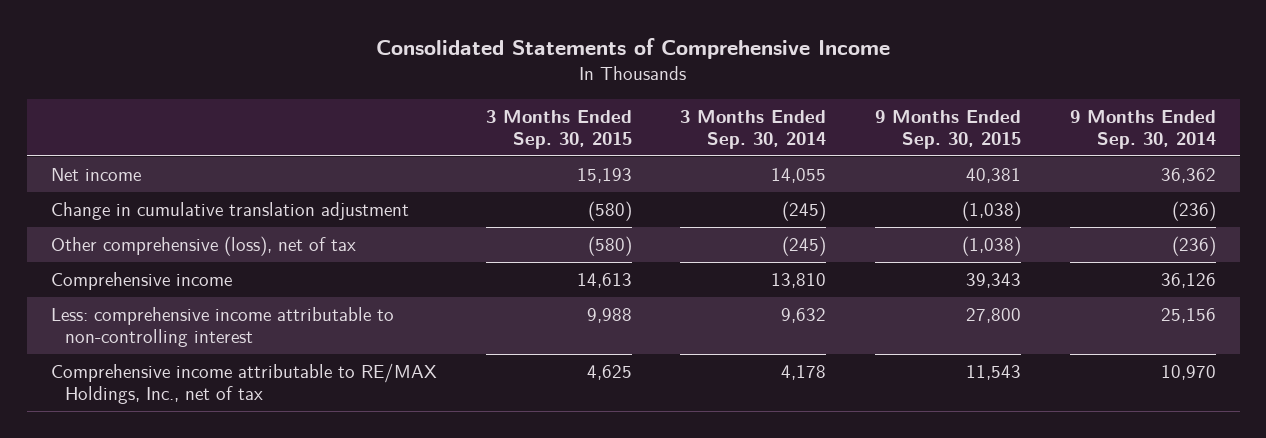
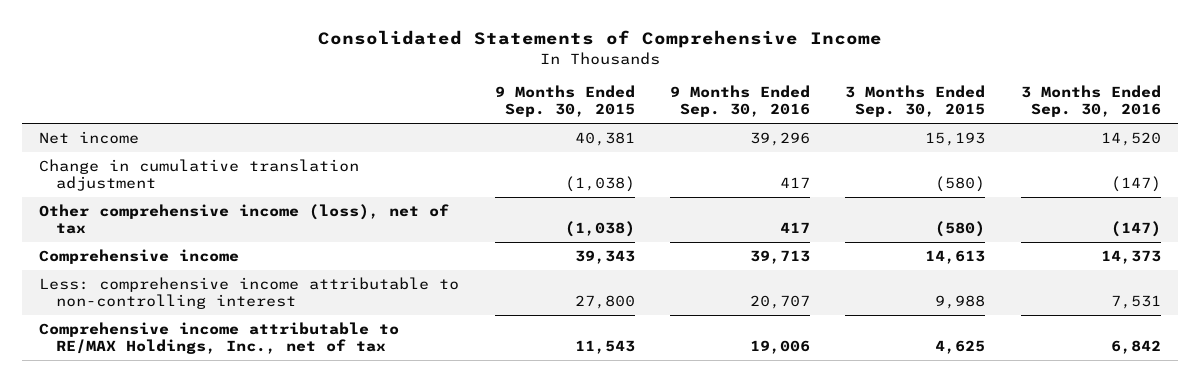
[680,110,827,149] 3 Months Ended Sep. 30, 2014 -> none
[1069,110,1216,149] 9 Months Ended Sep. 30, 2014 -> none
none -> [670,85,811,118] 9 Months Ended Sep. 30, 2016
none -> [1020,85,1161,118] 3 Months Ended Sep. 30, 2016
[50,236,356,257] Other comprehensive (loss), net of tax -> [39,204,450,235] Other comprehensive income (loss), net of tax

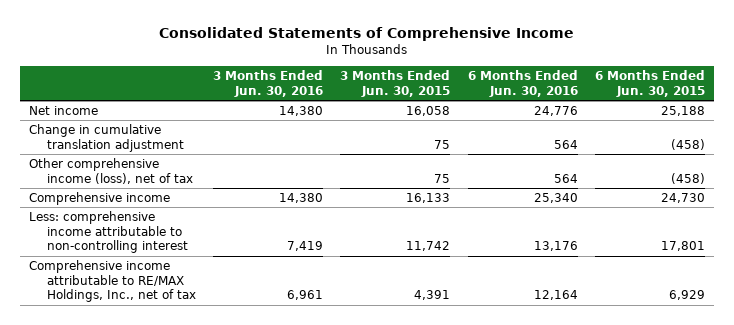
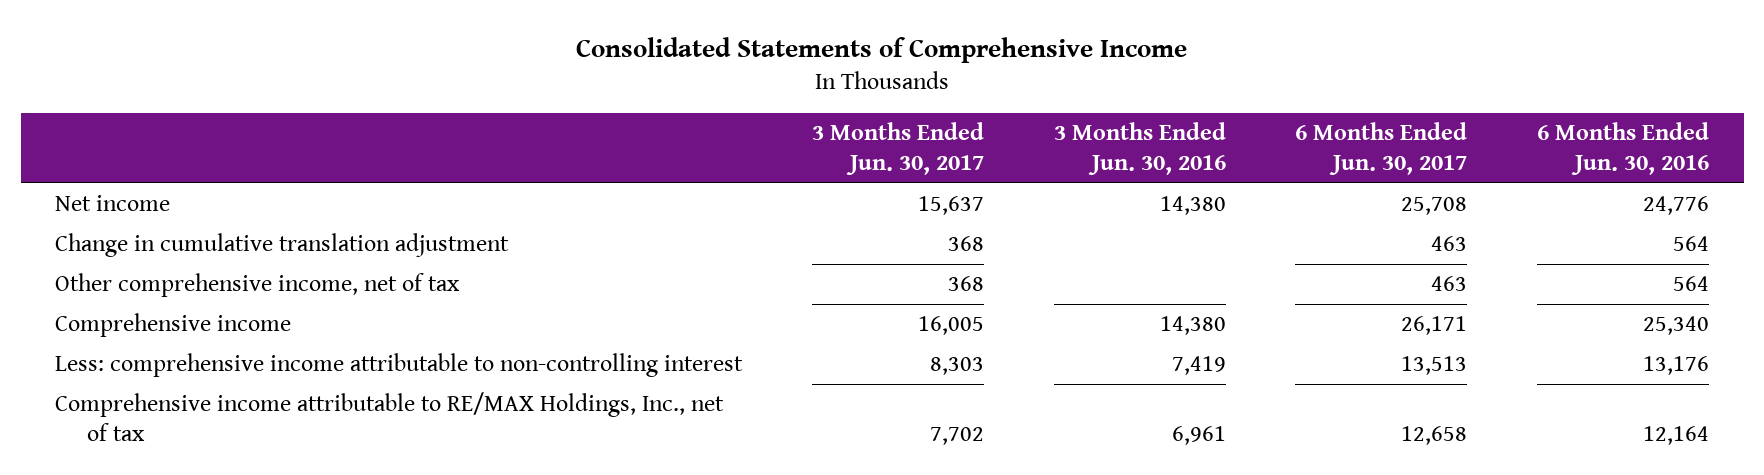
[340,70,451,97] 3 Months Ended Jun. 30, 2015 -> none
[595,70,706,97] 6 Months Ended Jun. 30, 2015 -> none
none -> [812,122,985,176] 3 Months Ended Jun. 30, 2017
none -> [1295,122,1468,176] 6 Months Ended Jun. 30, 2017
[28,158,193,184] Other comprehensive income (loss), net of tax -> [55,273,461,298] Other comprehensive income, net of tax

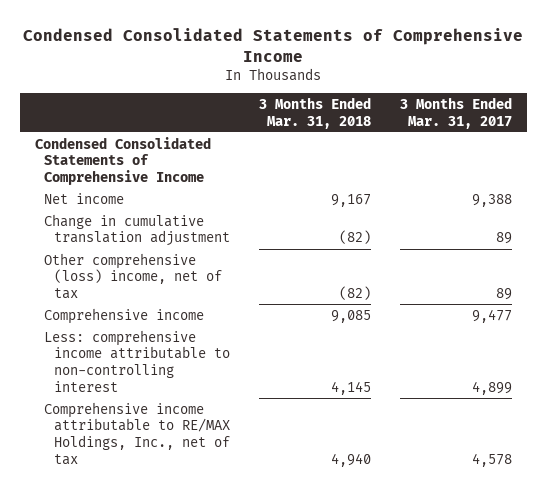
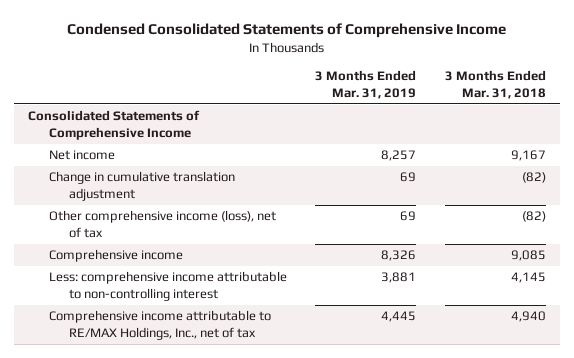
[400,96,513,129] 3 Months Ended Mar. 31, 2017 -> none
none -> [315,70,417,99] 3 Months Ended Mar. 31, 2019
[34,136,211,186] Condensed Consolidated Statements of Comprehensive Income -> [28,110,201,141] Consolidated Statements of Comprehensive Income
[44,252,222,300] Other comprehensive (loss) income, net of tax -> [48,210,276,239] Other comprehensive income (loss), net of tax

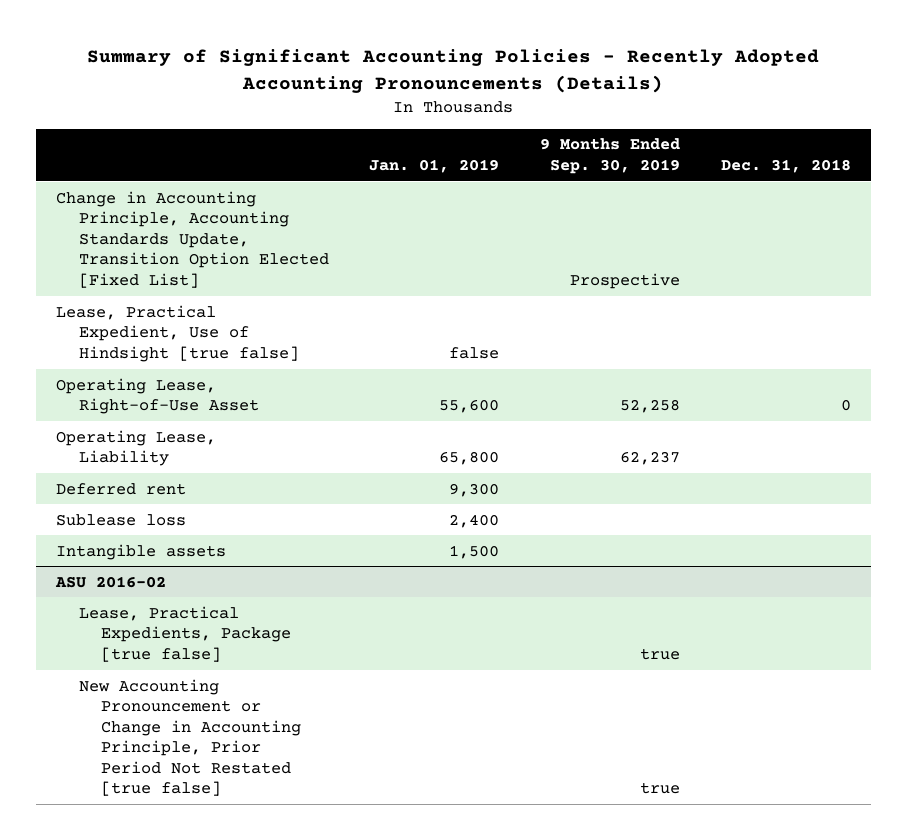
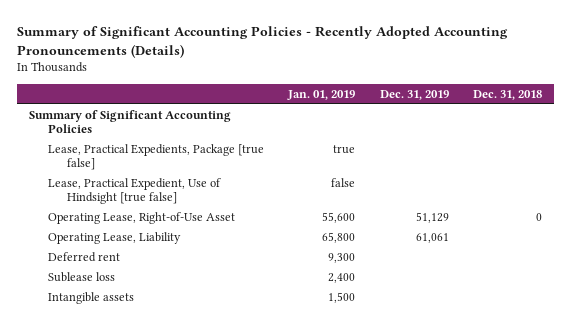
[539,138,680,174] 9 Months Ended Sep. 30, 2019 -> none
none -> [379,89,449,100] Dec. 31, 2019
[56,190,329,288] Change in Accounting Principle, Accounting Standards Update, Transition Option Elected [Fixed List] -> none
none -> [28,110,231,134] Summary of Significant Accounting Policies
none -> [47,144,264,171] Lease, Practical Expedients, Package [true false]
[55,575,167,588] ASU 2016-02 -> none
[78,605,292,662] Lease, Practical Expedients, Package [true false] -> none
[78,678,302,797] New Accounting Pronouncement or Change in Accounting Principle, Prior Period Not Restated [true false] -> none

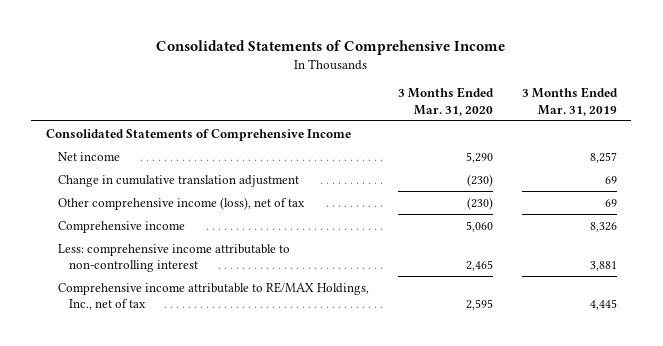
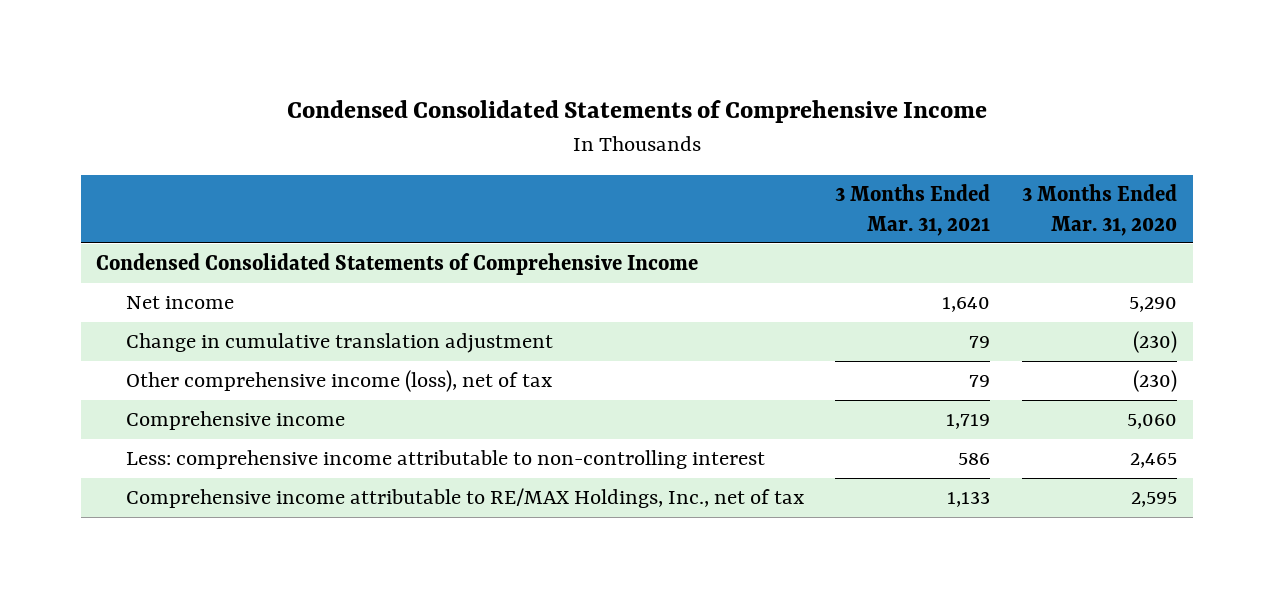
[156,40,506,56] Consolidated Statements of Comprehensive Income -> [286,100,987,124] Condensed Consolidated Statements of Comprehensive Income
[521,87,618,116] 3 Months Ended Mar. 31, 2019 -> none
none -> [835,184,991,236] 3 Months Ended Mar. 31, 2021
[45,128,351,141] Consolidated Statements of Comprehensive Income -> [96,253,699,276] Condensed Consolidated Statements of Comprehensive Income

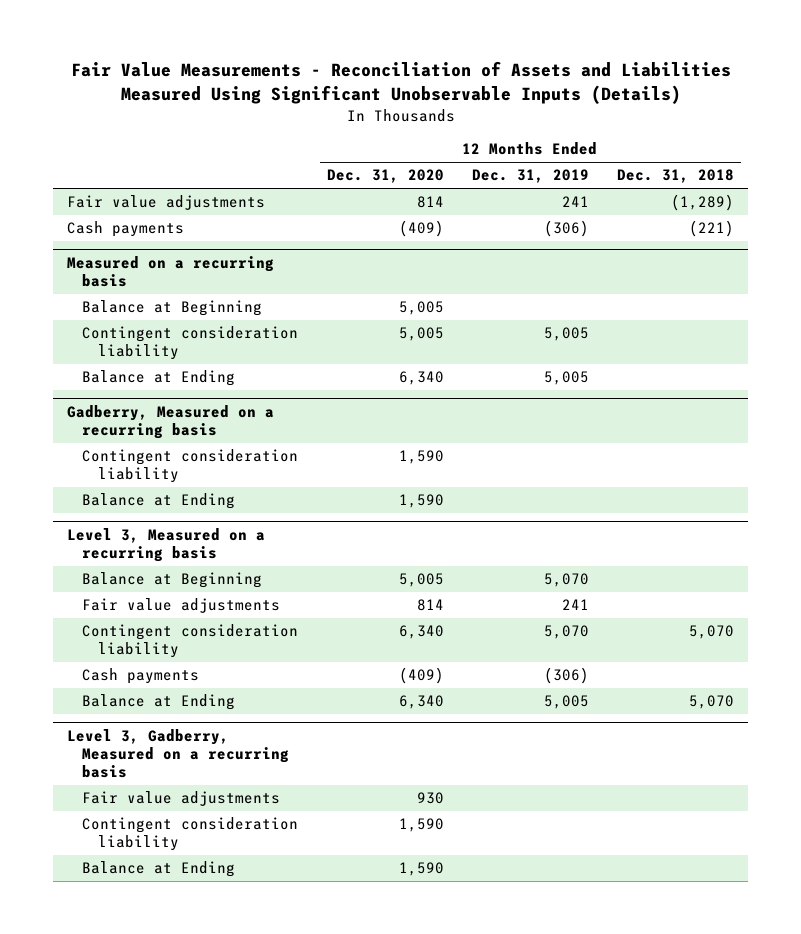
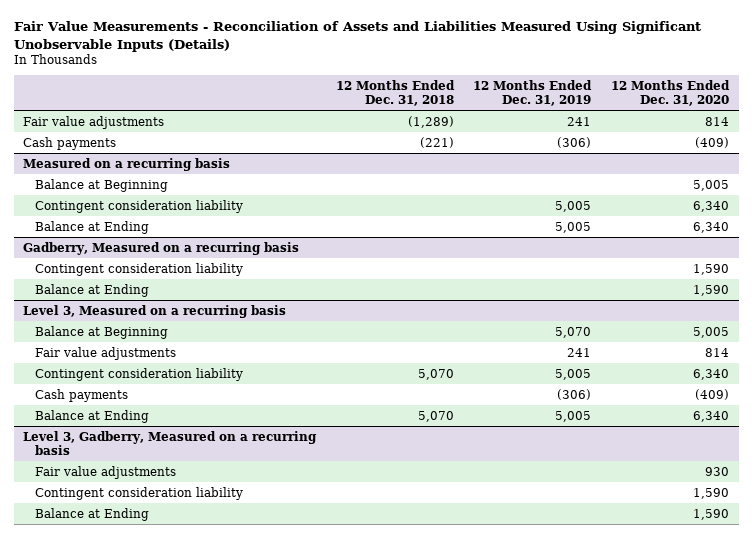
[398,327,444,342] 5,005 -> [692,200,729,212] 6,340
[543,625,589,640] 5,070 -> [555,368,592,380] 5,005

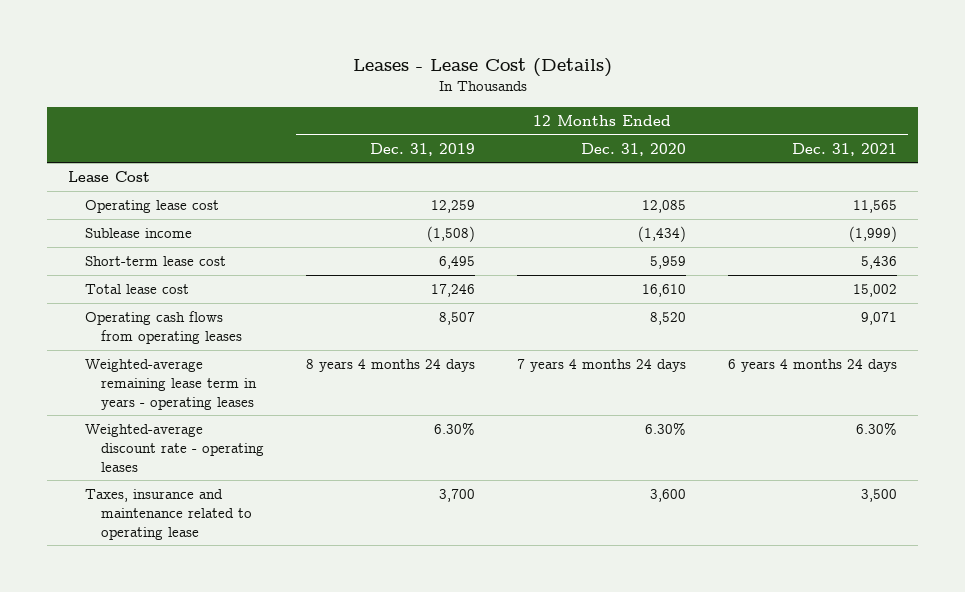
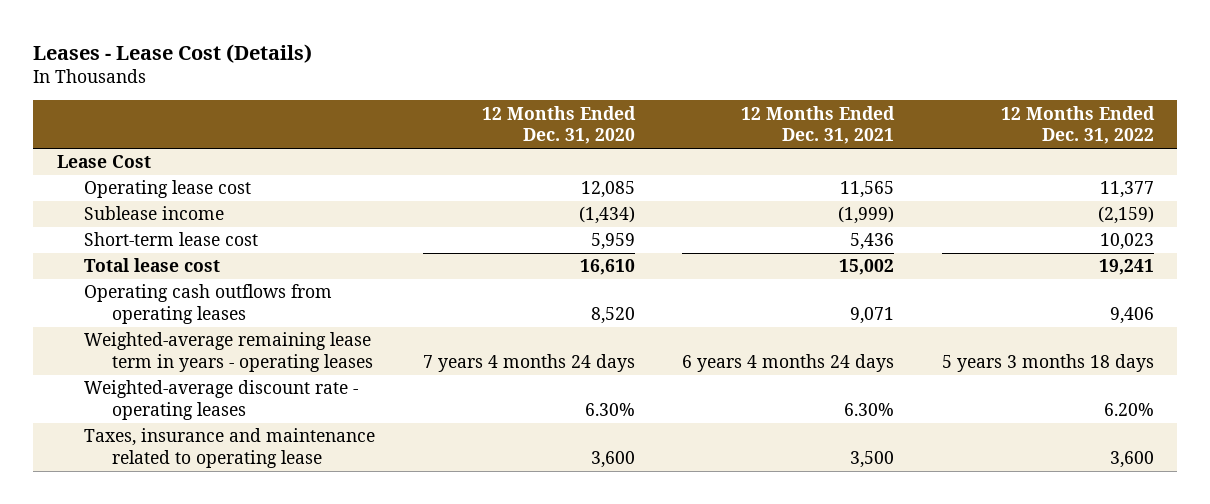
[370,142,476,156] Dec. 31, 2019 -> none
none -> [1000,105,1155,145] 12 Months Ended Dec. 31, 2022
[84,311,243,344] Operating cash flows from operating leases -> [84,284,333,324] Operating cash outflows from operating leases

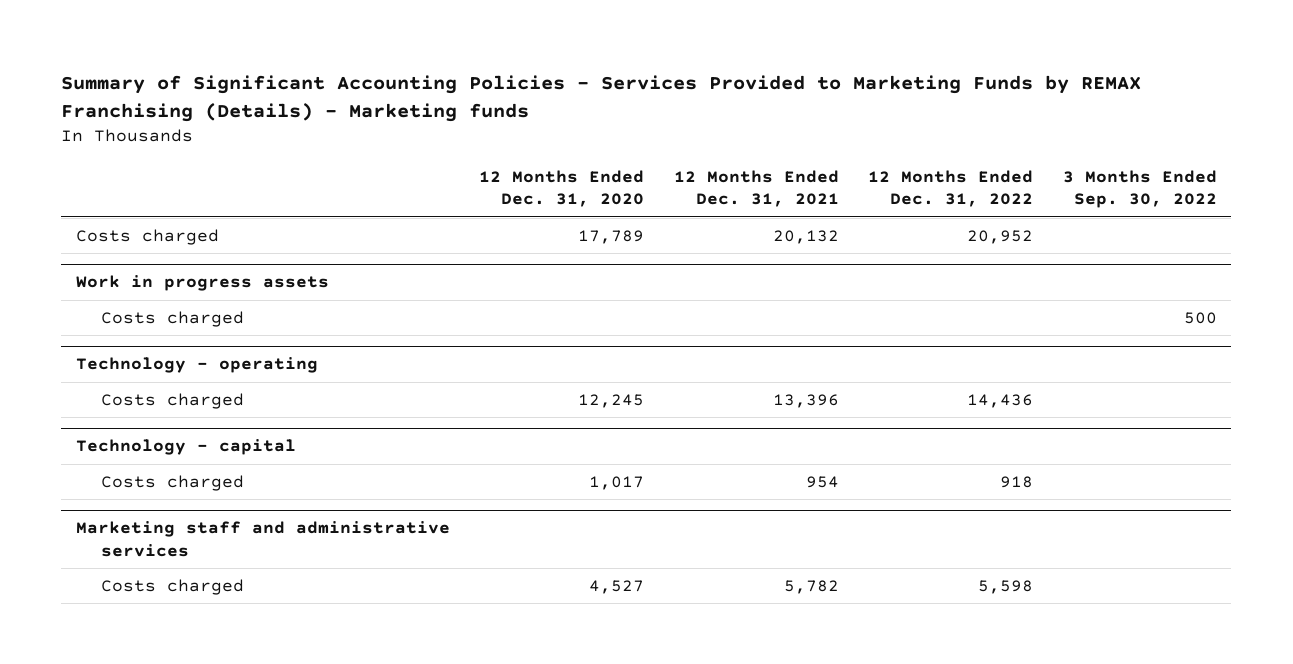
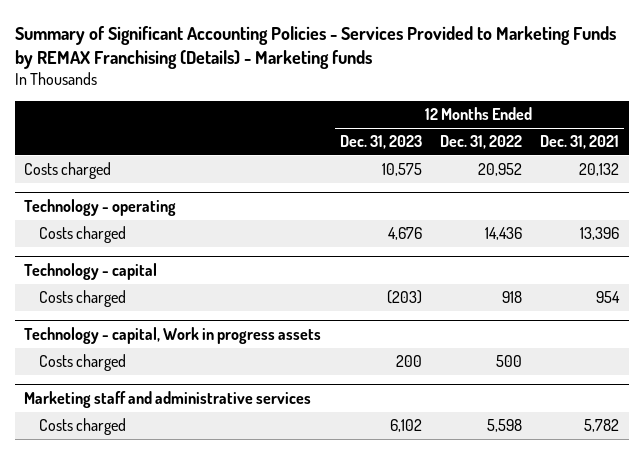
[479,169,645,208] 12 Months Ended Dec. 31, 2020 -> none
[1062,169,1217,209] 3 Months Ended Sep. 30, 2022 -> none
none -> [339,135,422,150] Dec. 31, 2023
[76,275,330,292] Work in progress assets -> none
[101,310,245,327] Costs charged -> none
none -> [24,327,322,345] Technology - capital, Work in progress assets
none -> [39,354,127,372] Costs charged

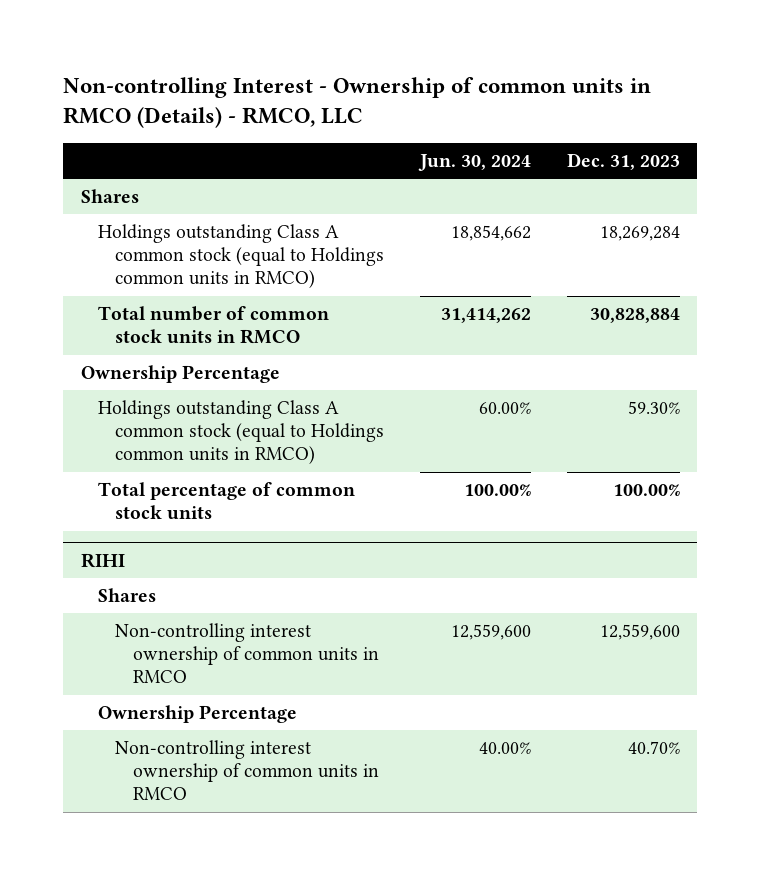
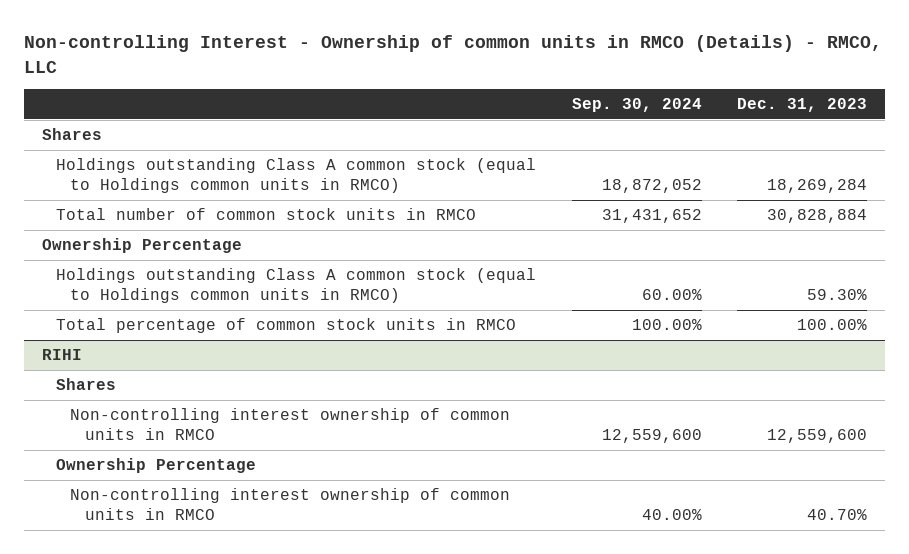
[417,153,531,171] Jun. 30, 2024 -> none
none -> [571,98,702,113] Sep. 30, 2024
[97,482,355,521] Total percentage of common stock units -> [56,318,517,334] Total percentage of common stock units in RMCO

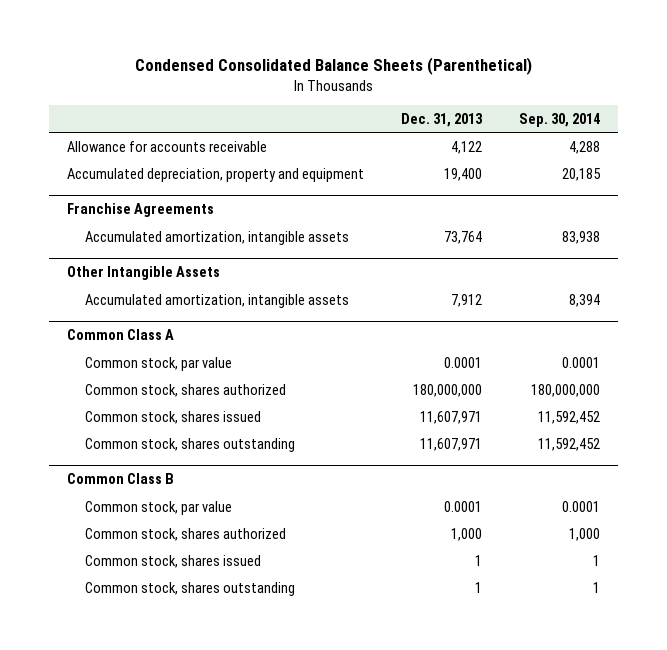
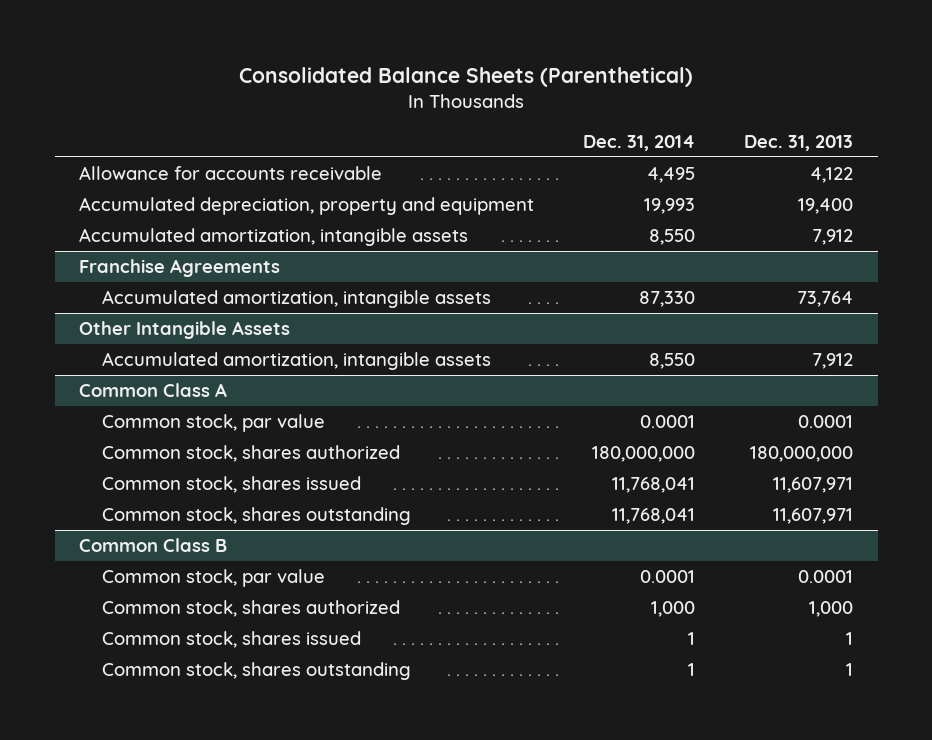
[134,57,532,76] Condensed Consolidated Balance Sheets (Parenthetical) -> [239,66,694,87] Consolidated Balance Sheets (Parenthetical)
[518,112,600,127] Sep. 30, 2014 -> none
none -> [583,134,696,151] Dec. 31, 2014
none -> [79,227,469,246] Accumulated amortization, intangible assets

